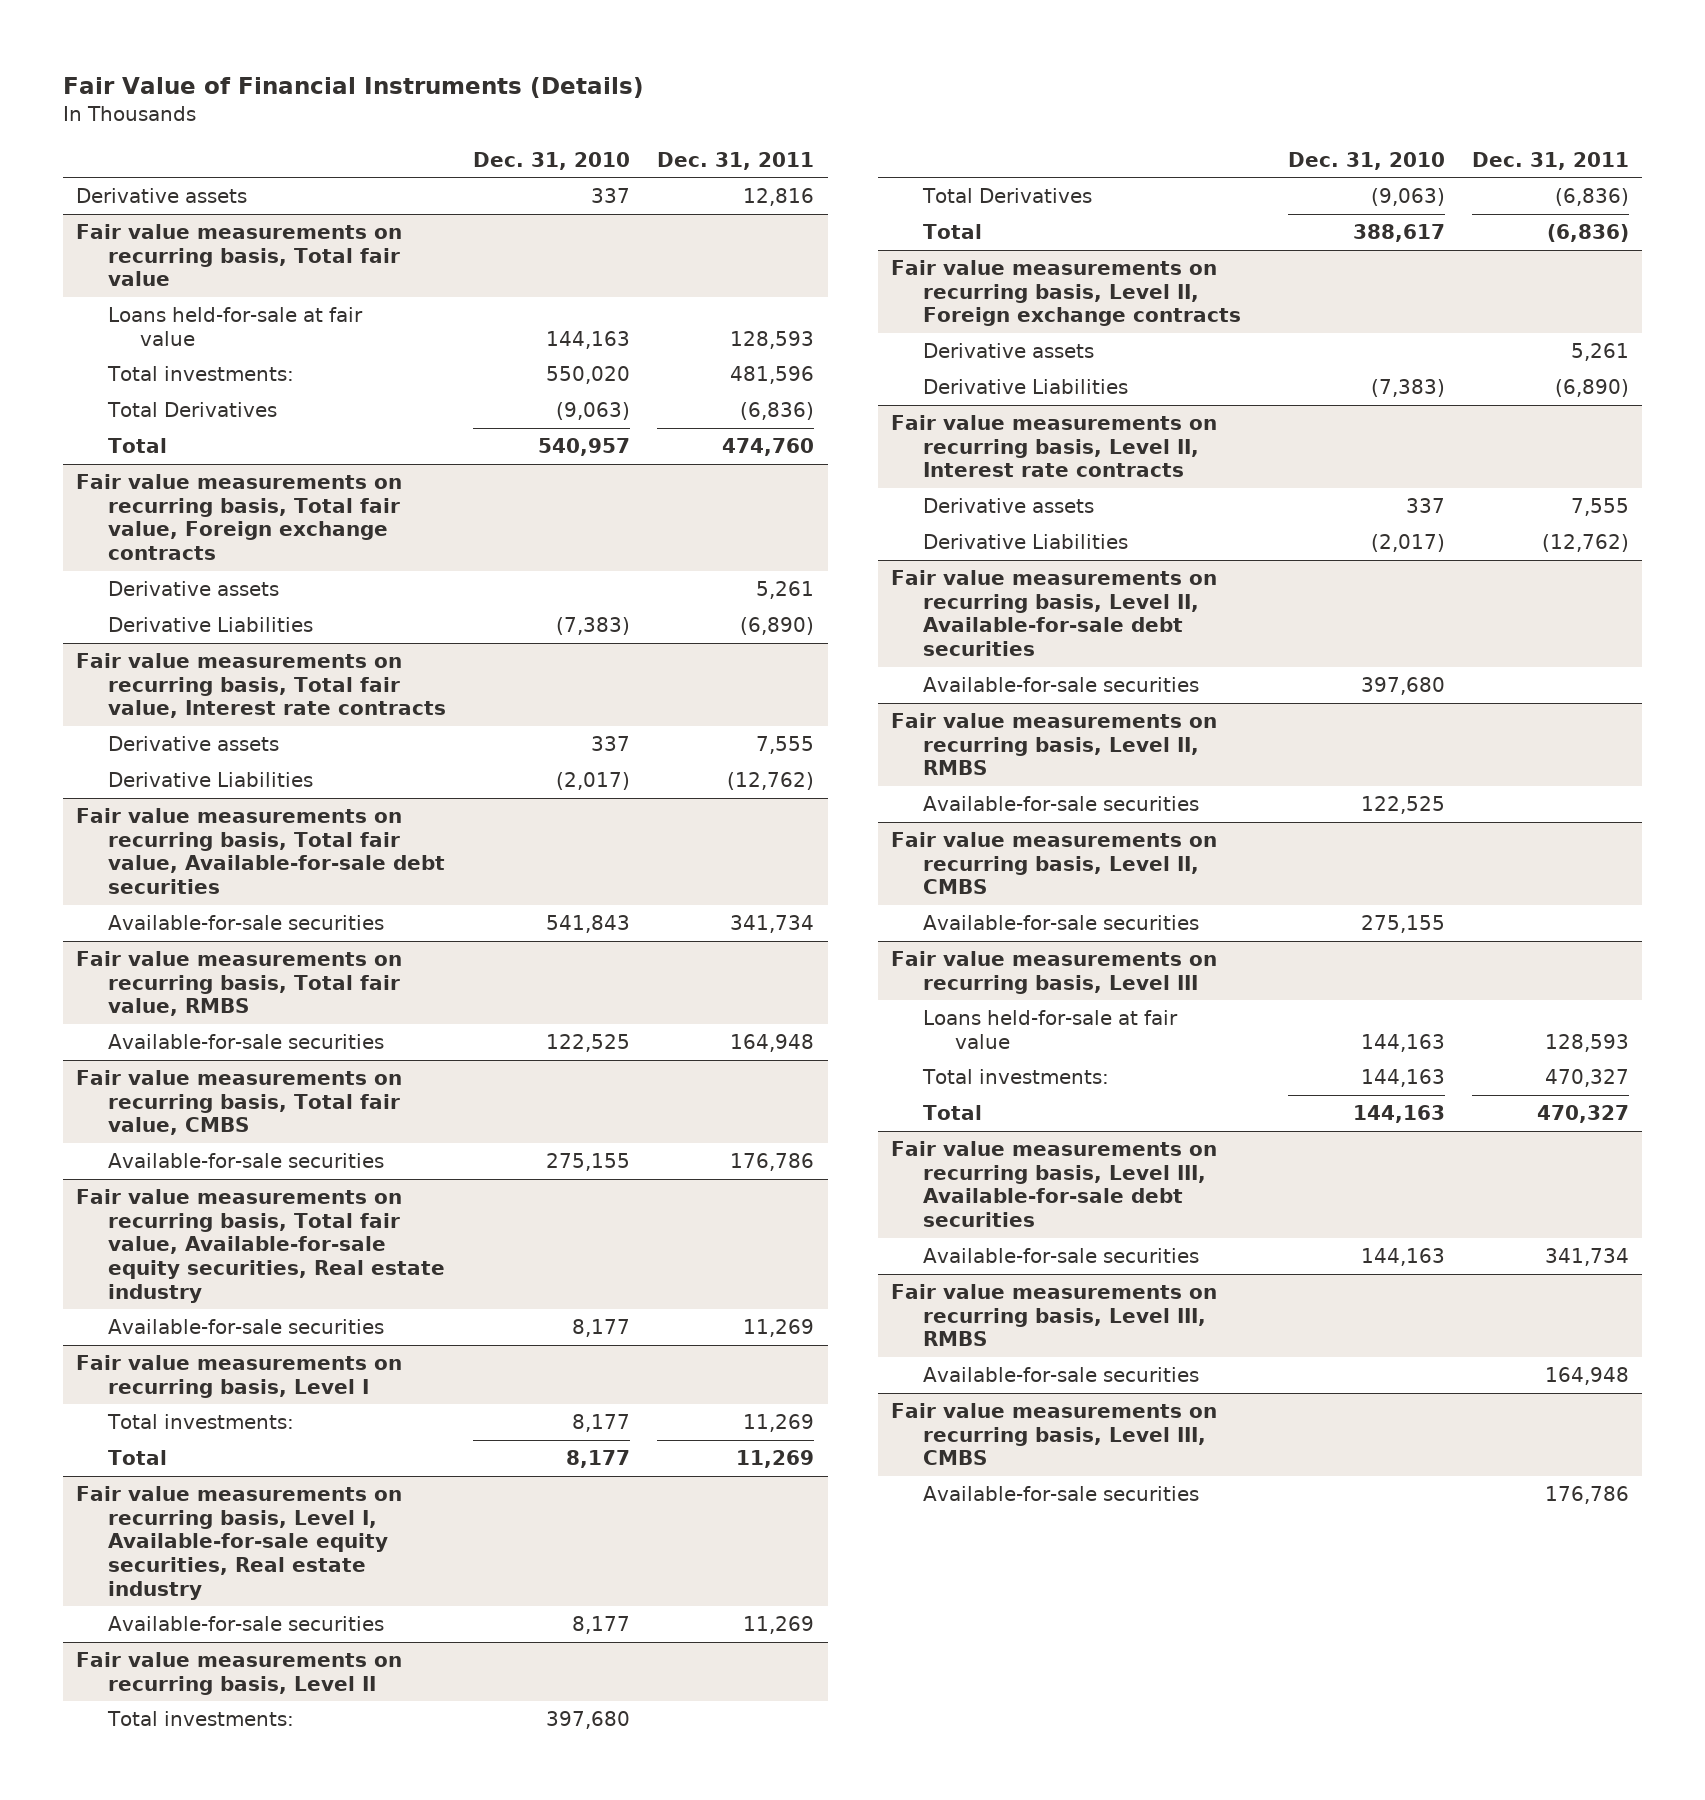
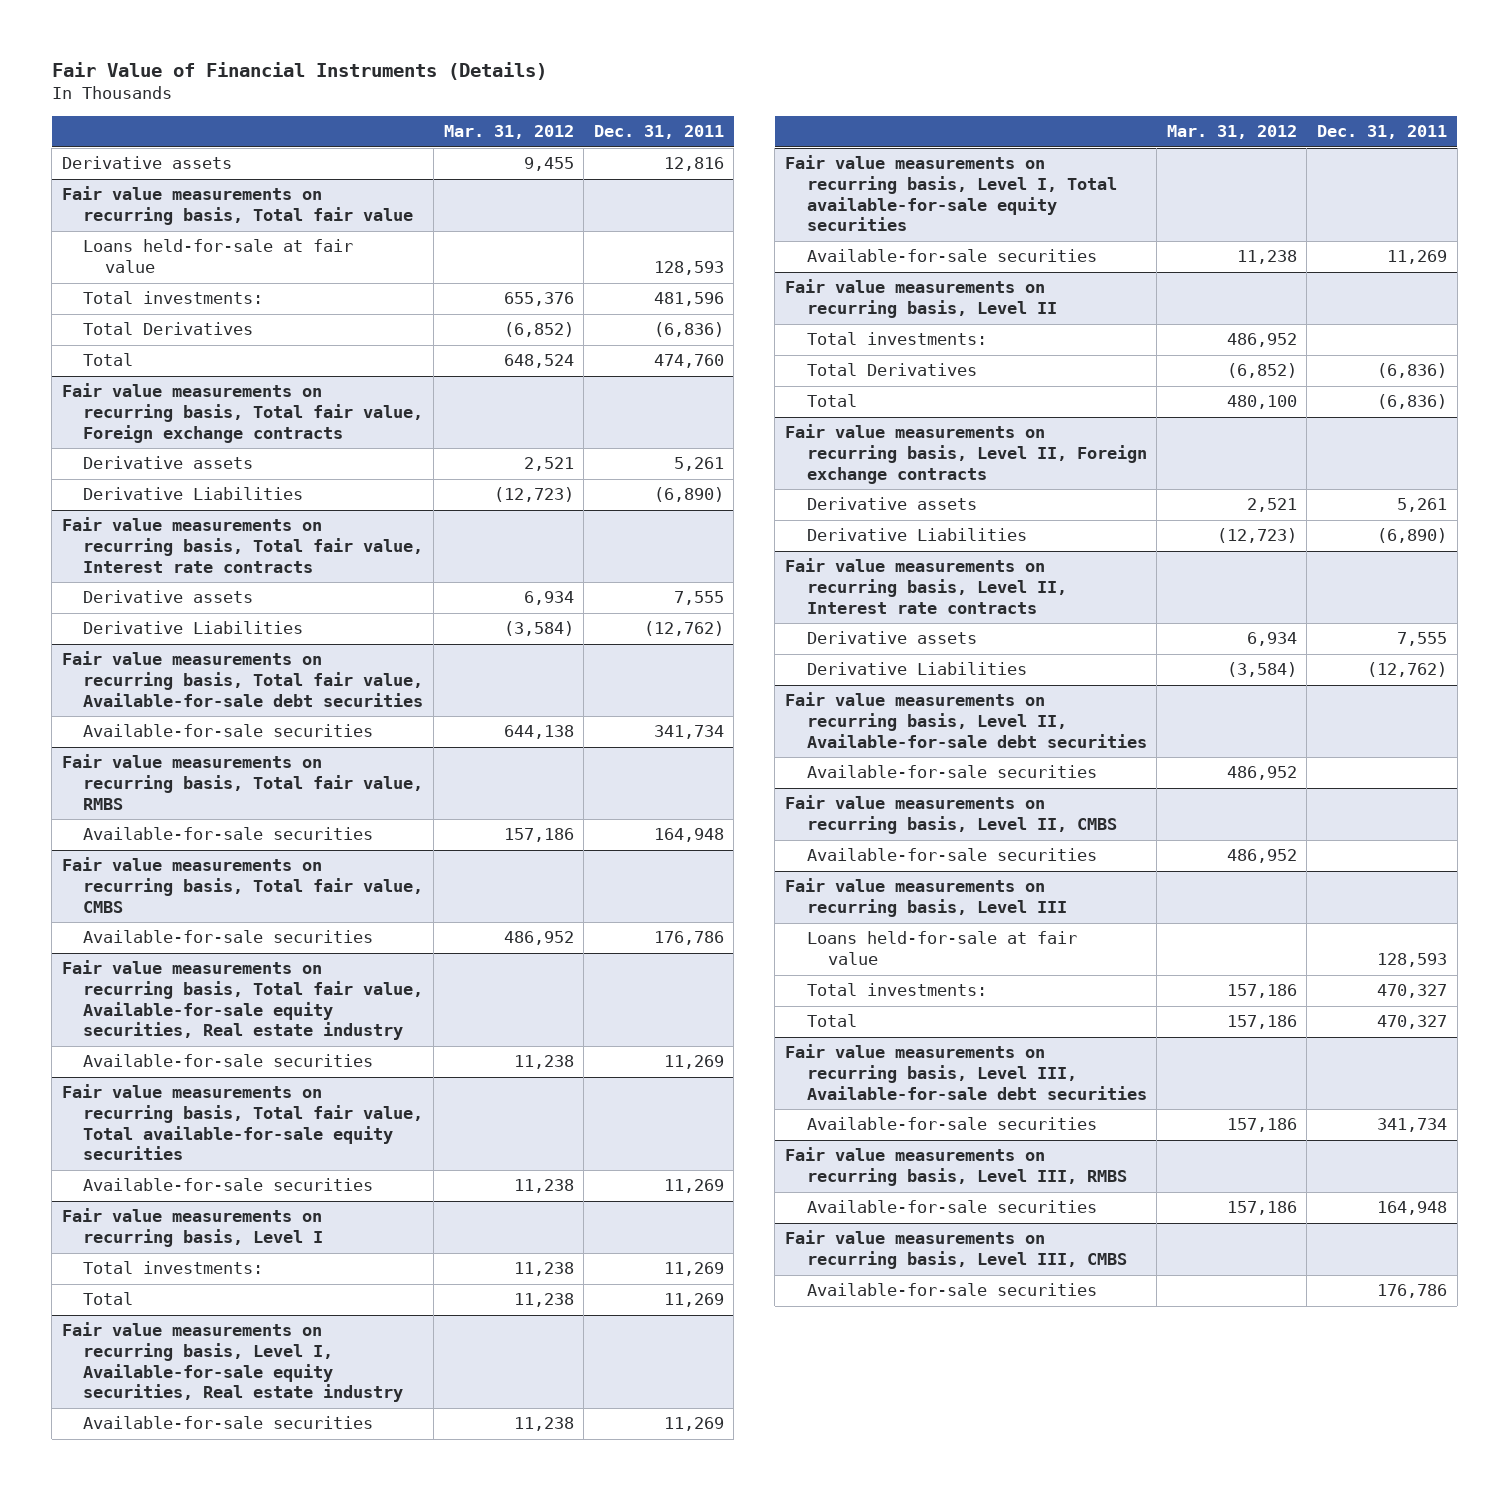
[473,151,631,170] Dec. 31, 2010 -> none
none -> [443,125,574,140] Mar. 31, 2012
none -> [61,1084,424,1161] Fair value measurements on recurring basis, Total fair value, Total available-for-sale equity securities
none -> [83,1178,374,1192] Available-for-sale securities
none -> [785,155,1117,232] Fair value measurements on recurring basis, Level I, Total available-for-sale equity securities
none -> [806,249,1097,263] Available-for-sale securities
[891,713,1218,776] Fair value measurements on recurring basis, Level II, RMBS -> none
[923,796,1200,812] Available-for-sale securities -> none

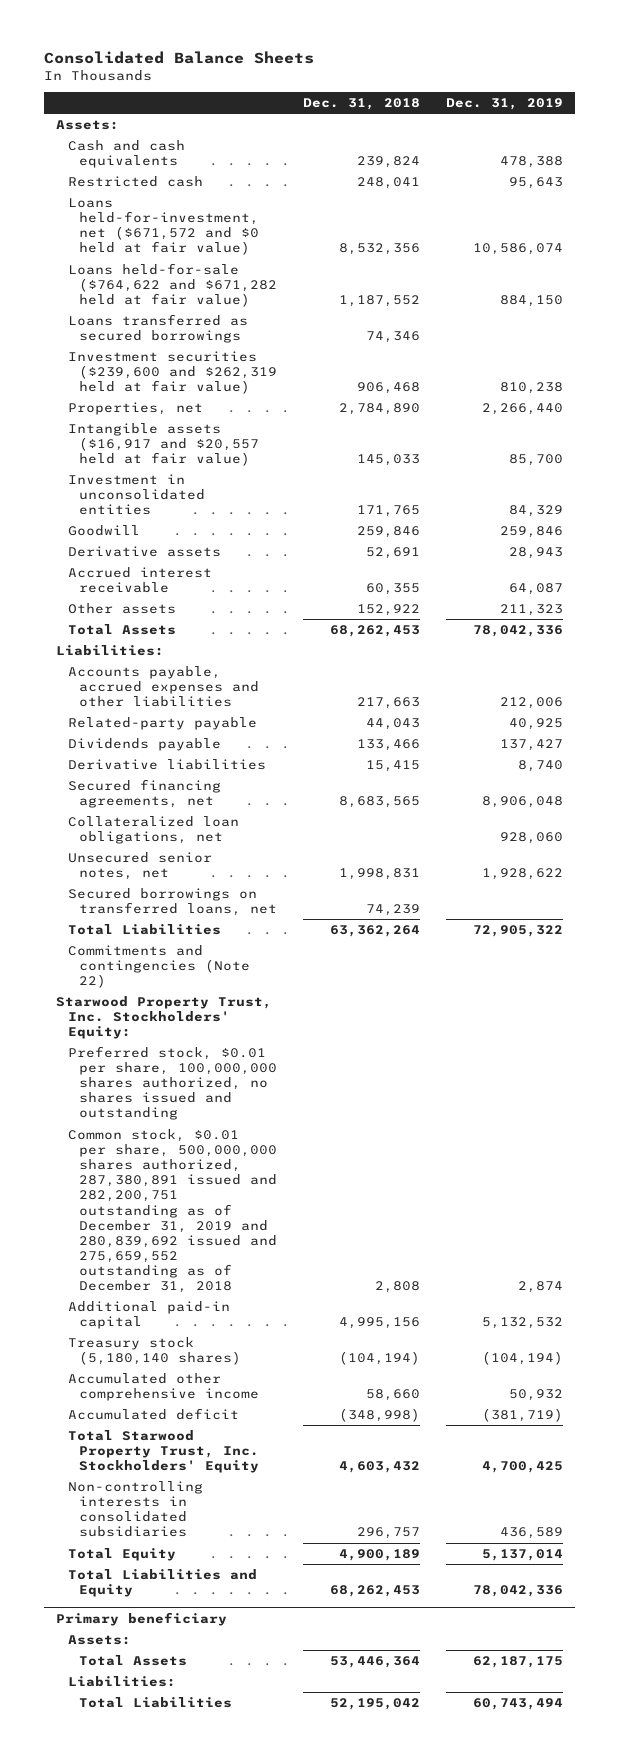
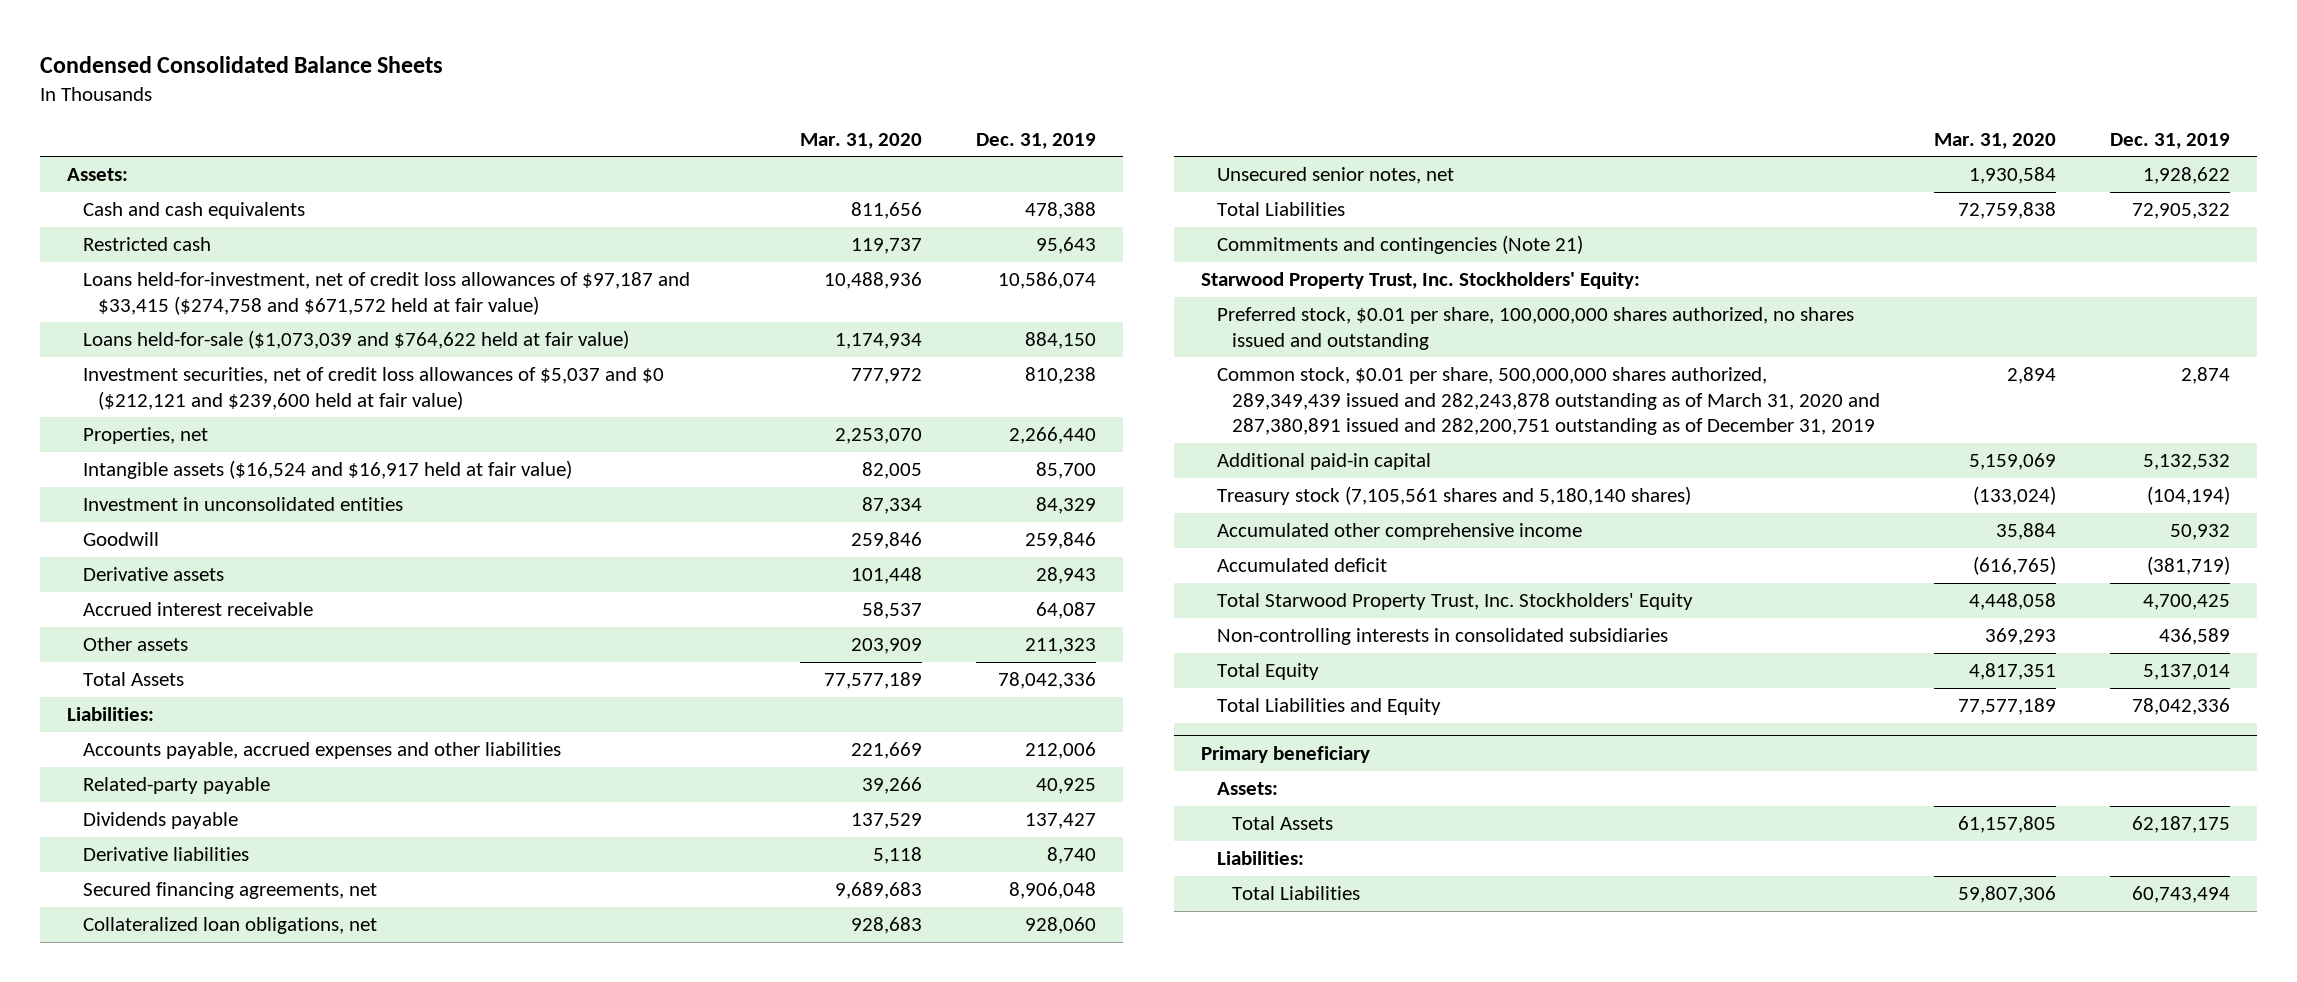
[43,50,314,64] Consolidated Balance Sheets -> [40,55,444,73] Condensed Consolidated Balance Sheets
[302,98,420,111] Dec. 31, 2018 -> none
none -> [799,132,922,149] Mar. 31, 2020
[67,313,248,344] Loans transferred as secured borrowings -> none
[67,197,260,256] Loans held-for-investment, net ($671,572 and $0 held at fair value) -> [82,272,690,315] Loans held-for-investment, net of credit loss allowances of $97,187 and $33,415 ($274,758 and $671,572 held at fair value)
[67,262,278,308] Loans held-for-sale ($764,622 and $671,282 held at fair value) -> [82,330,629,350] Loans held-for-sale ($1,073,039 and $764,622 held at fair value)
[67,350,278,395] Investment securities ($239,600 and $262,319 held at fair value) -> [82,367,664,410] Investment securities, net of credit loss allowances of $5,037 and $0 ($212,121 and $239,600 held at fair value)
[67,422,260,467] Intangible assets ($16,917 and $20,557 held at fair value) -> [82,460,572,480] Intangible assets ($16,524 and $16,917 held at fair value)
[67,887,278,917] Secured borrowings on transferred loans, net -> none
[67,944,251,989] Commitments and contingencies (Note 22) -> [1216,235,1583,255] Commitments and contingencies (Note 21)
[67,1128,278,1294] Common stock, $0.01 per share, 500,000,000 shares authorized, 287,380,891 issued and 282,200,751 outstanding as of December 31, 2019 and 280,839,692 issued and 275,659,552 outstanding as of December 31, 2018 -> [1216,367,1881,435] Common stock, $0.01 per share, 500,000,000 shares authorized, 289,349,439 issued and 282,243,878 outstanding as of March 31, 2020 and 287,380,891 issued and 282,200,751 outstanding as of December 31, 2019
[67,1336,242,1366] Treasury stock (5,180,140 shares) -> [1216,486,1691,506] Treasury stock (7,105,561 shares and 5,180,140 shares)

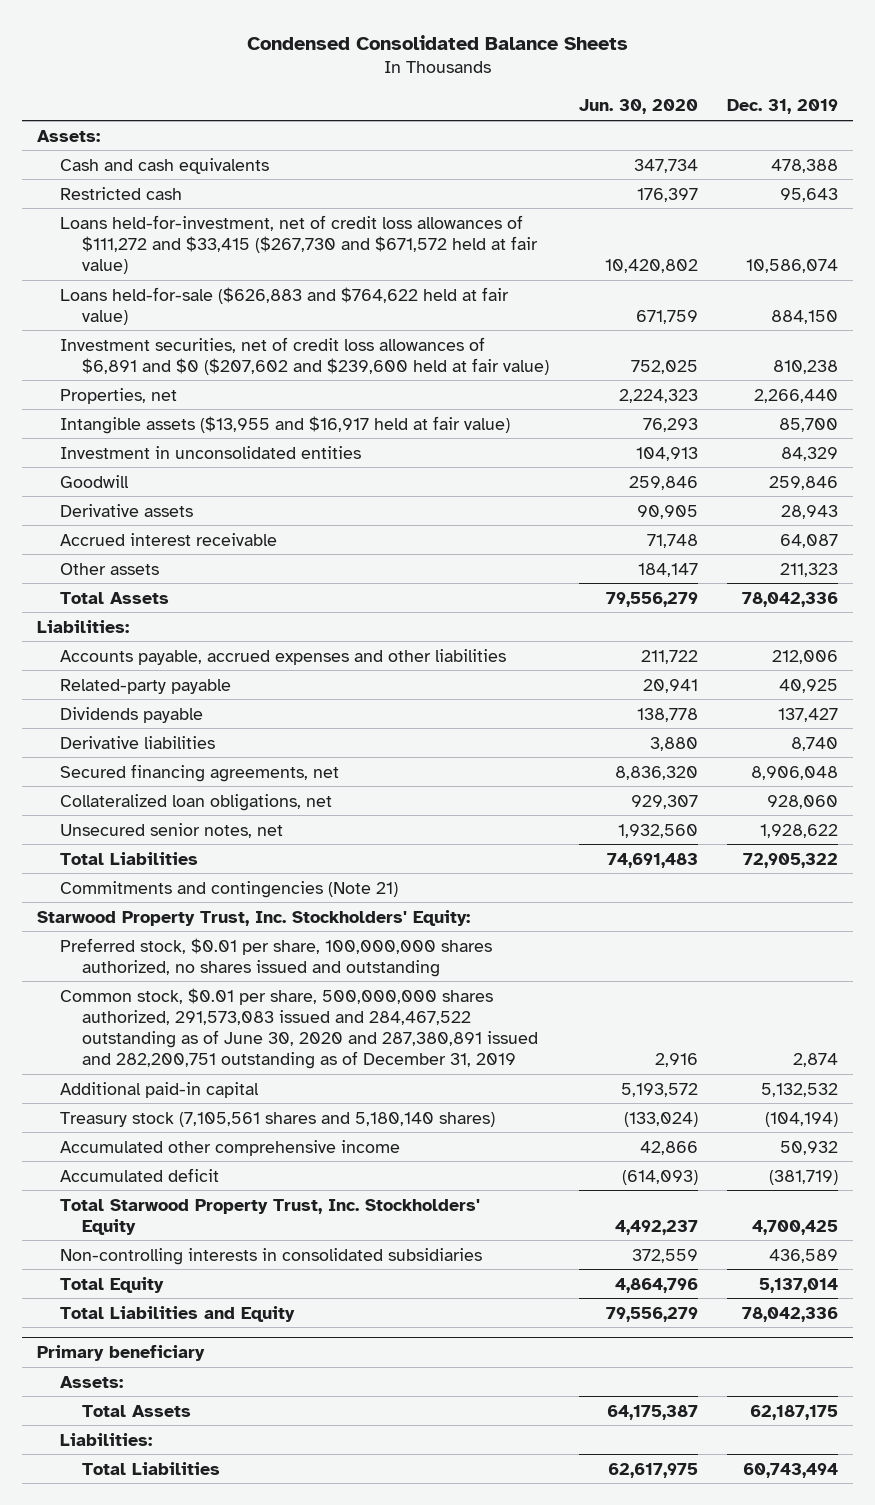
[799,132,922,149] Mar. 31, 2020 -> none
none -> [578,99,698,115] Jun. 30, 2020
[82,272,690,315] Loans held-for-investment, net of credit loss allowances of $97,187 and $33,415 ($274,758 and $671,572 held at fair value) -> [59,214,539,274] Loans held-for-investment, net of credit loss allowances of $111,272 and $33,415 ($267,730 and $671,572 held at fair value)
[82,330,629,350] Loans held-for-sale ($1,073,039 and $764,622 held at fair value) -> [59,286,509,325] Loans held-for-sale ($626,883 and $764,622 held at fair value)
[82,367,664,410] Investment securities, net of credit loss allowances of $5,037 and $0 ($212,121 and $239,600 held at fair value) -> [59,336,550,375] Investment securities, net of credit loss allowances of $6,891 and $0 ($207,602 and $239,600 held at fair value)
[82,460,572,480] Intangible assets ($16,524 and $16,917 held at fair value) -> [59,415,510,434] Intangible assets ($13,955 and $16,917 held at fair value)
[1216,367,1881,435] Common stock, $0.01 per share, 500,000,000 shares authorized, 289,349,439 issued and 282,243,878 outstanding as of March 31, 2020 and 287,380,891 issued and 282,200,751 outstanding as of December 31, 2019 -> [59,987,539,1069] Common stock, $0.01 per share, 500,000,000 shares authorized, 291,573,083 issued and 284,467,522 outstanding as of June 30, 2020 and 287,380,891 issued and 282,200,751 outstanding as of December 31, 2019

